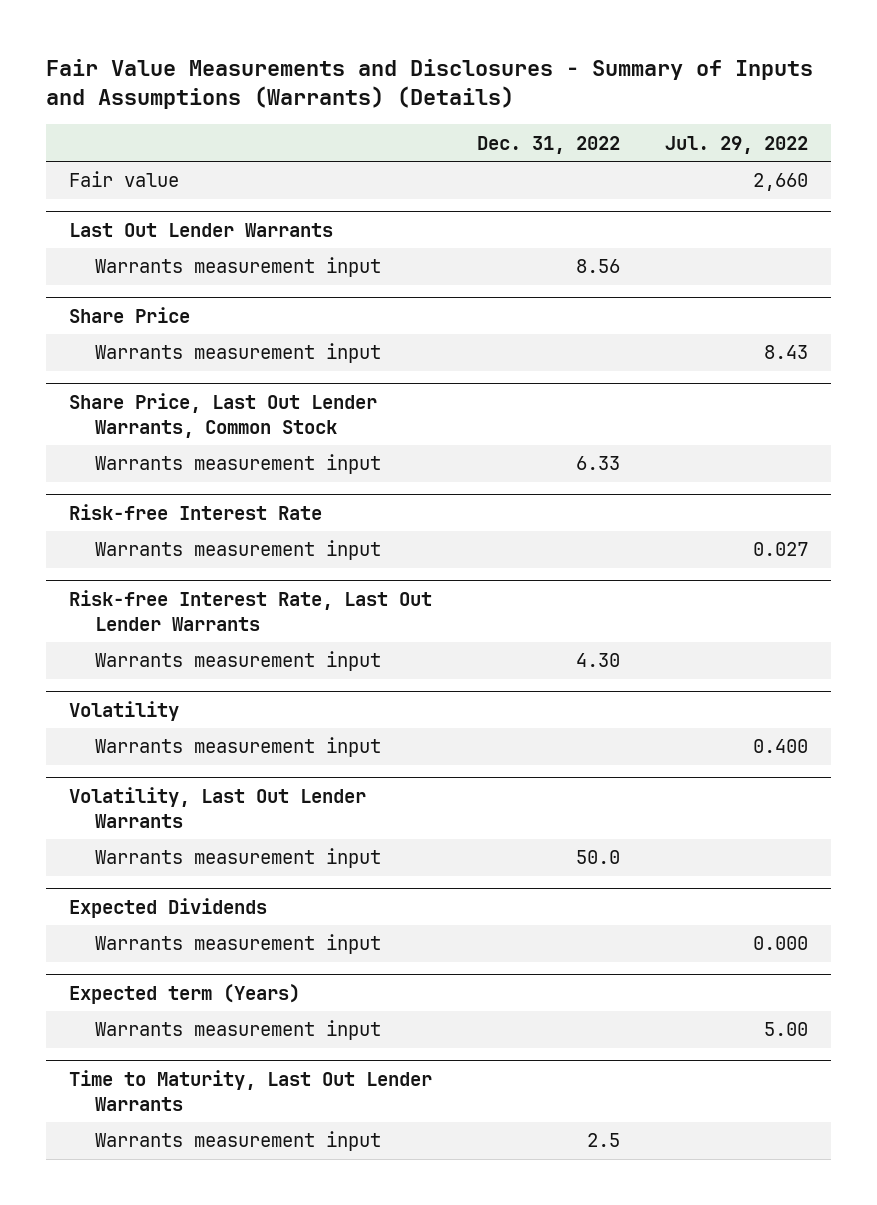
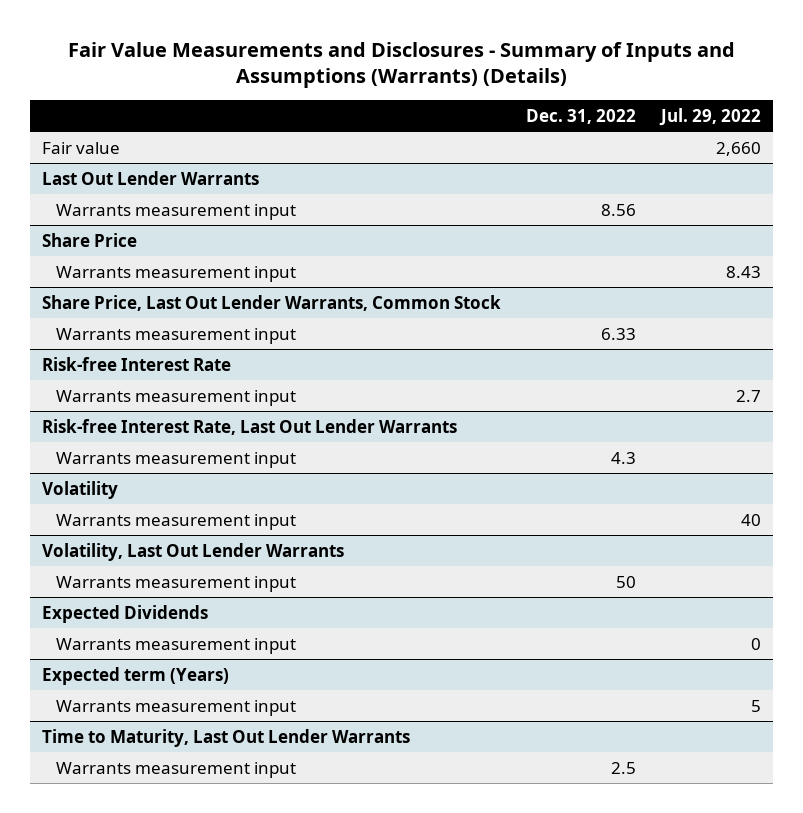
[753,542,809,557] 0.027 -> [735,389,761,402] 2.7
[576,653,621,668] 4.30 -> [611,451,637,464] 4.3
[753,739,809,754] 0.400 -> [740,513,761,526] 40
[576,850,621,865] 50.0 -> [616,575,637,588] 50
[753,936,809,951] 0.000 -> [750,637,761,650] 0
[764,1022,809,1037] 5.00 -> [750,699,761,712] 5

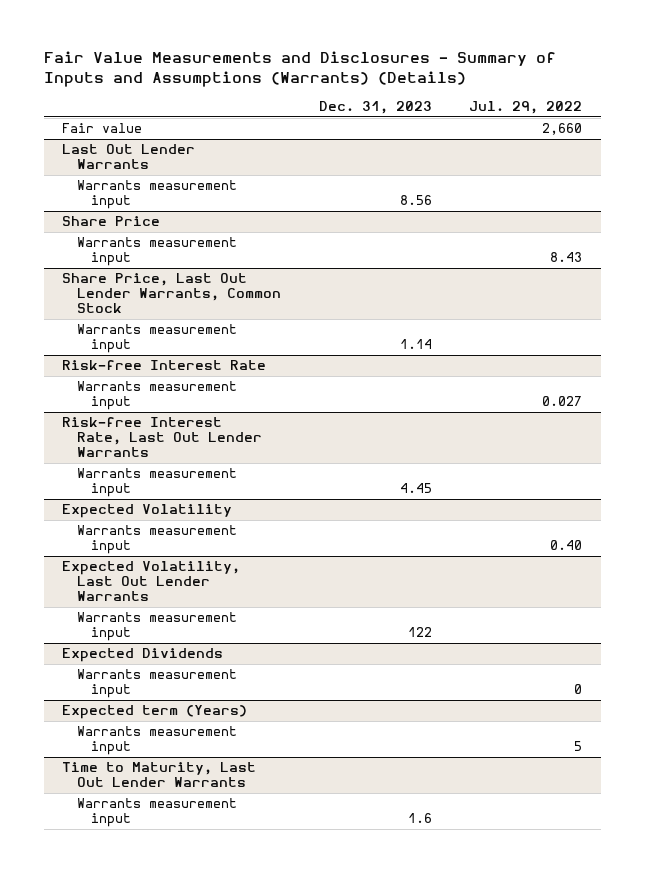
[526,109,637,125] Dec. 31, 2022 -> none
none -> [318,101,432,115] Dec. 31, 2023
[735,389,761,402] 2.7 -> [542,396,583,407] 0.027
[42,480,119,499] Volatility -> [62,504,233,519] Expected Volatility
[740,513,761,526] 40 -> [550,540,583,551] 0.40
[42,542,345,561] Volatility, Last Out Lender Warrants -> [62,561,241,602] Expected Volatility, Last Out Lender Warrants

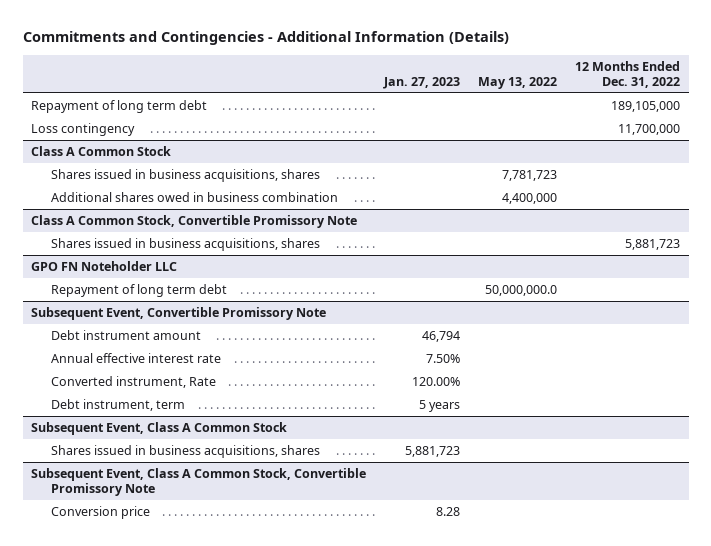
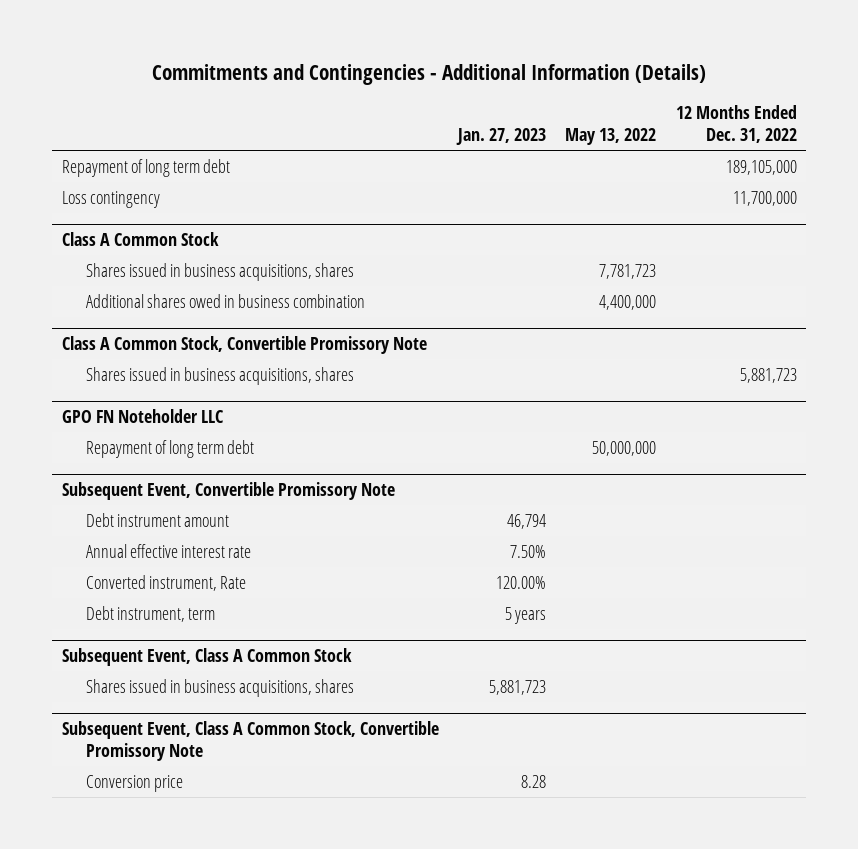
[484,284,557,296] 50,000,000.0 -> [592,440,657,456] 50,000,000

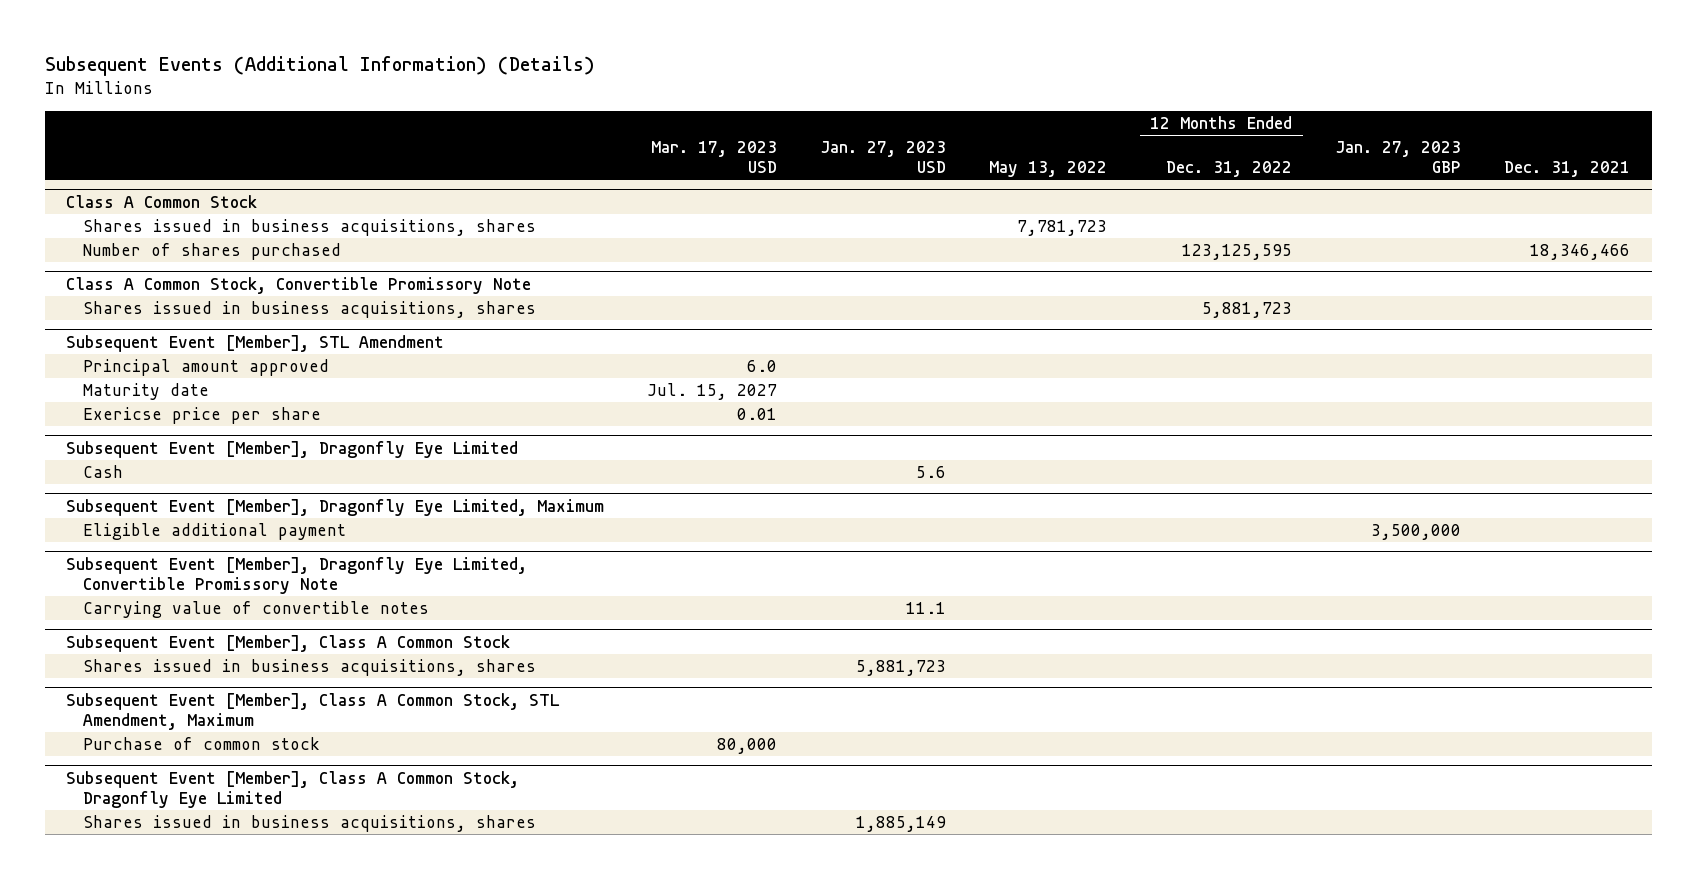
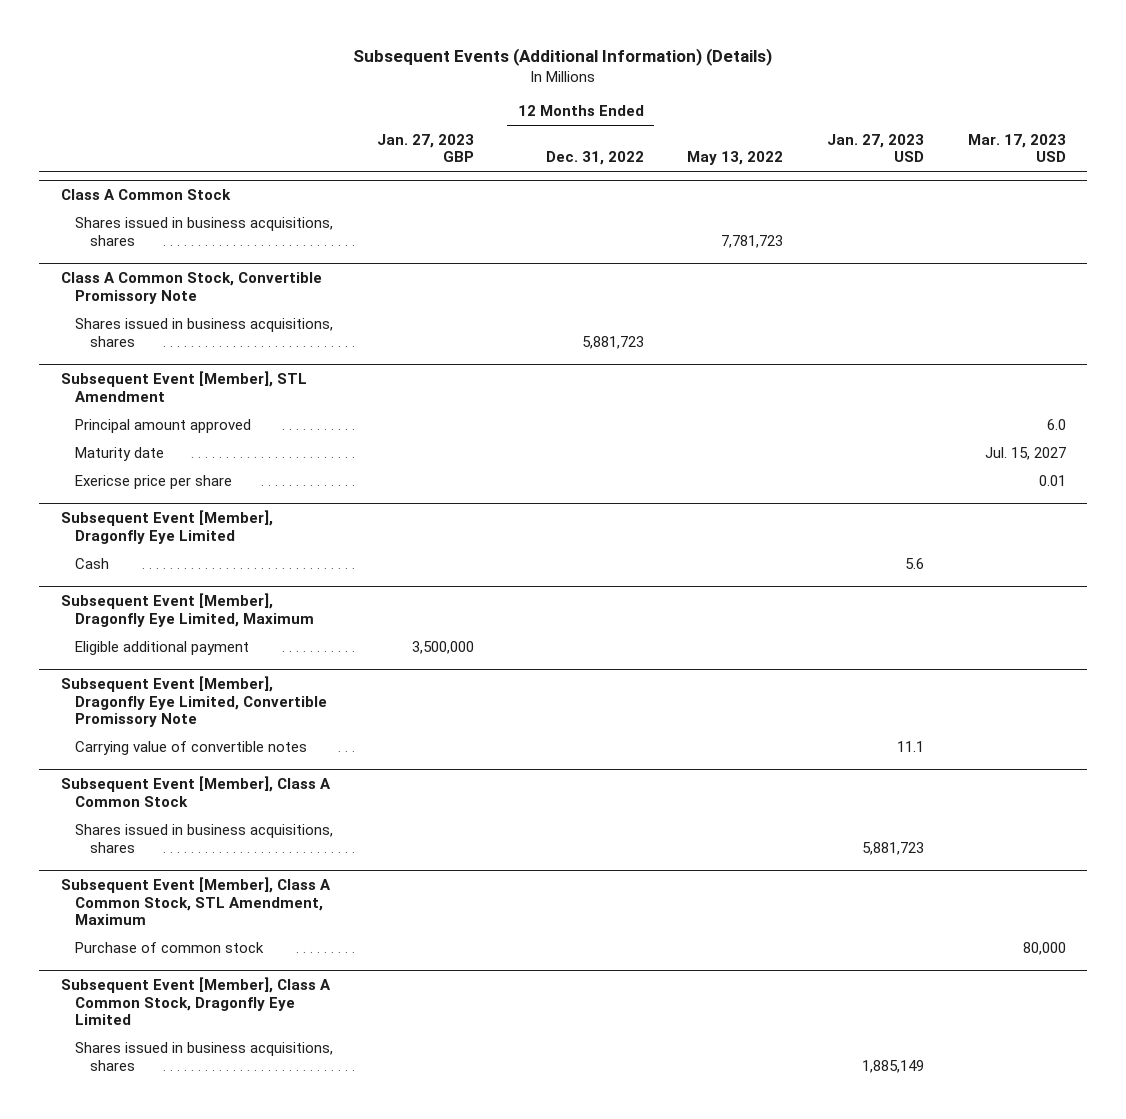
[1504,161,1631,178] Dec. 31, 2021 -> none
[83,242,342,260] Number of shares purchased -> none

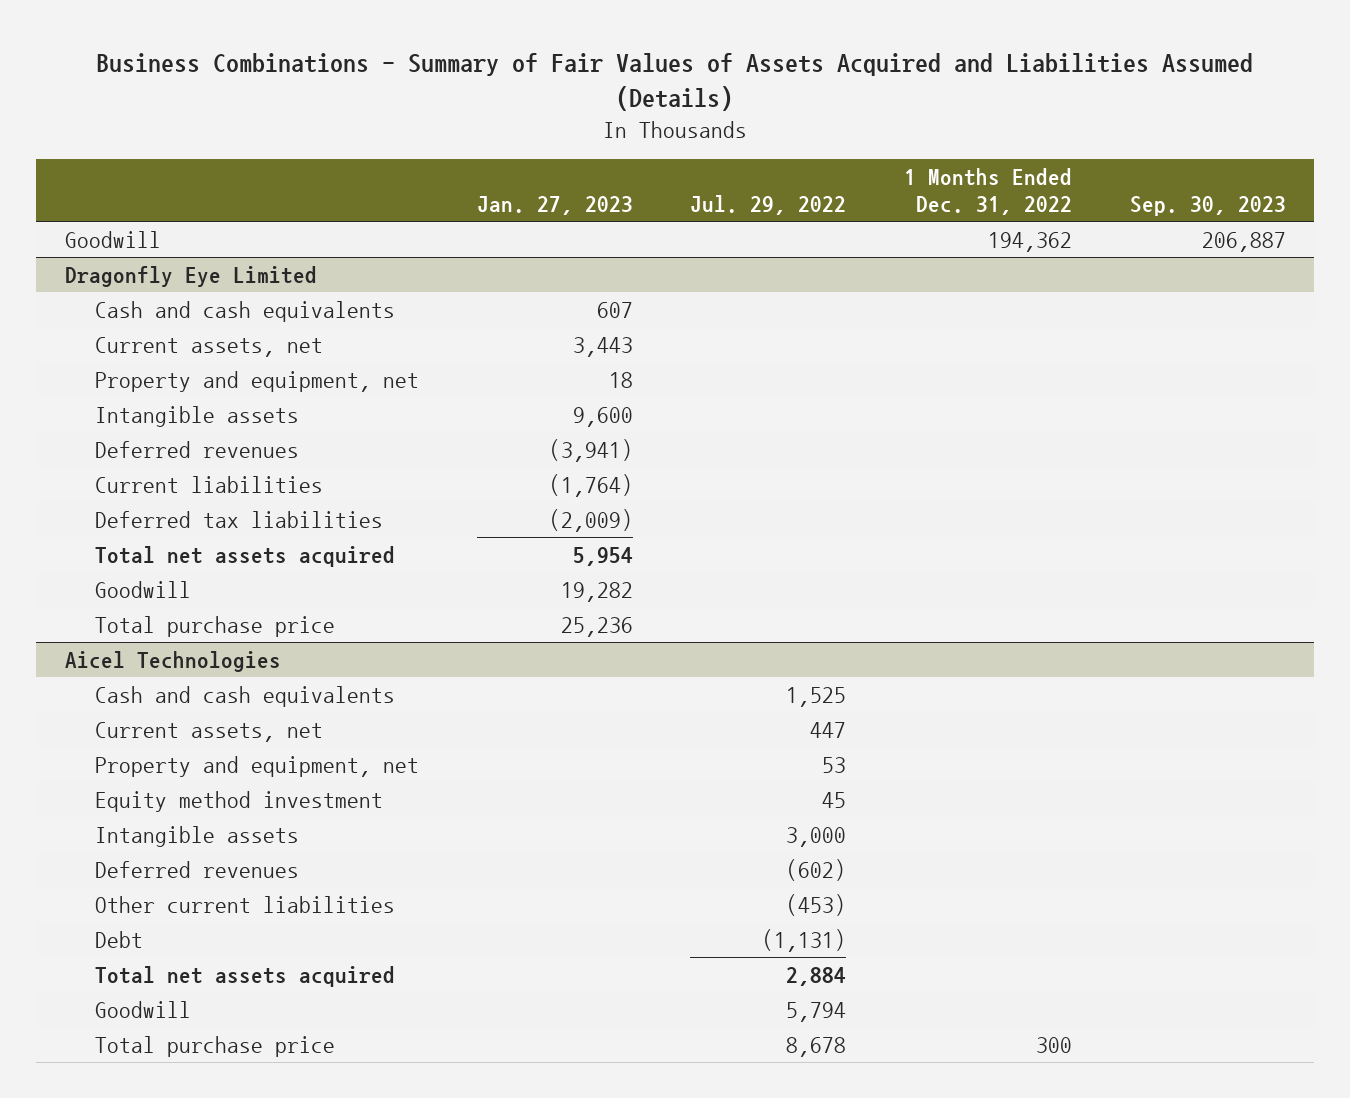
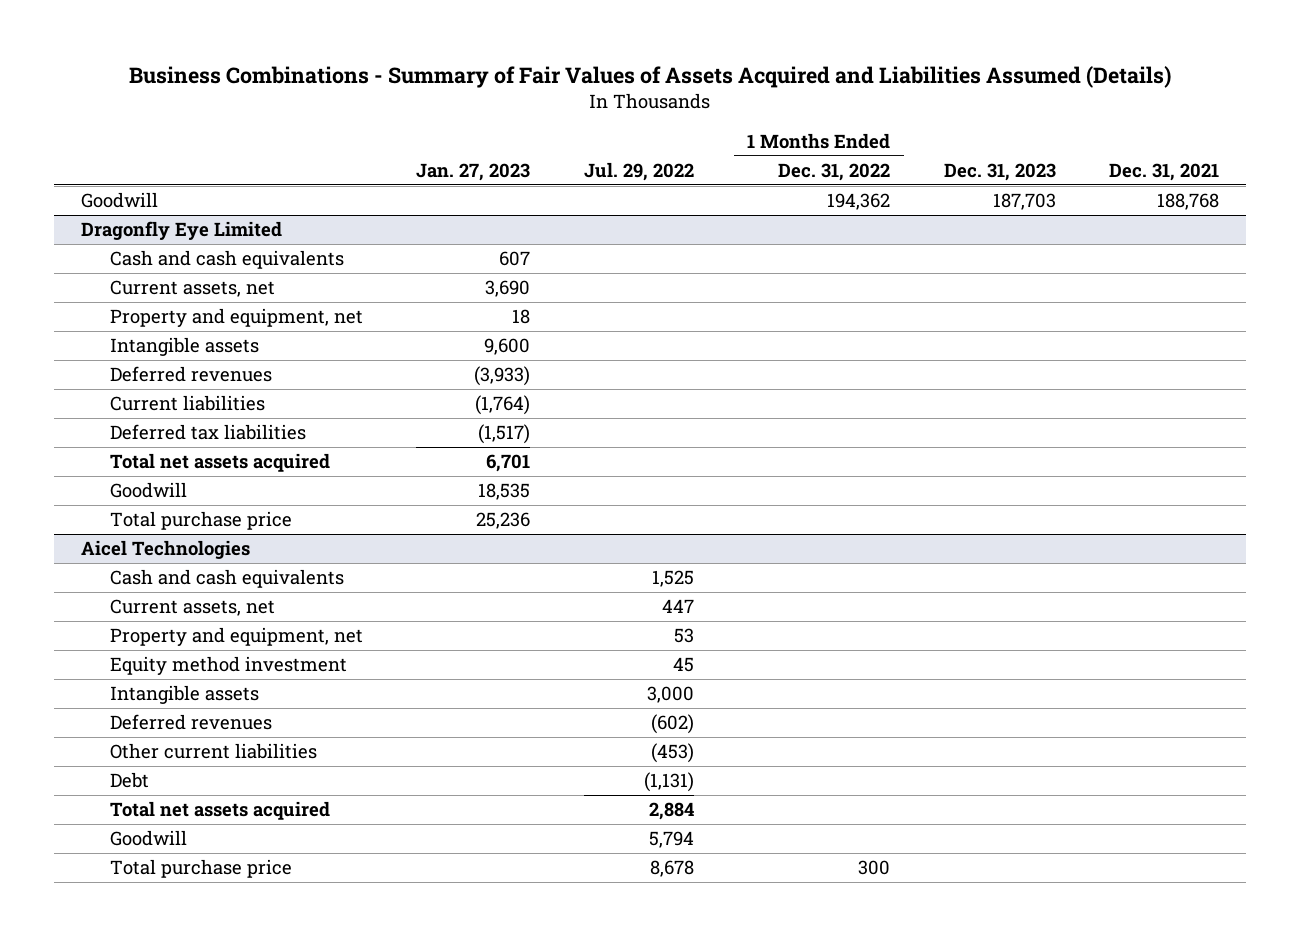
[1129,196,1286,217] Sep. 30, 2023 -> none
none -> [943,162,1056,181] Dec. 31, 2023
none -> [1109,162,1220,181] Dec. 31, 2021
[572,336,633,357] 3,443 -> [485,280,531,298] 3,690
[548,438,633,462] (3,941) -> [474,366,531,387] (3,933)
[548,508,633,532] (2,009) -> [478,424,531,445] (1,517)
[572,546,633,566] 5,954 -> [486,454,531,473] 6,701
[560,581,633,602] 19,282 -> [478,483,531,501] 18,535

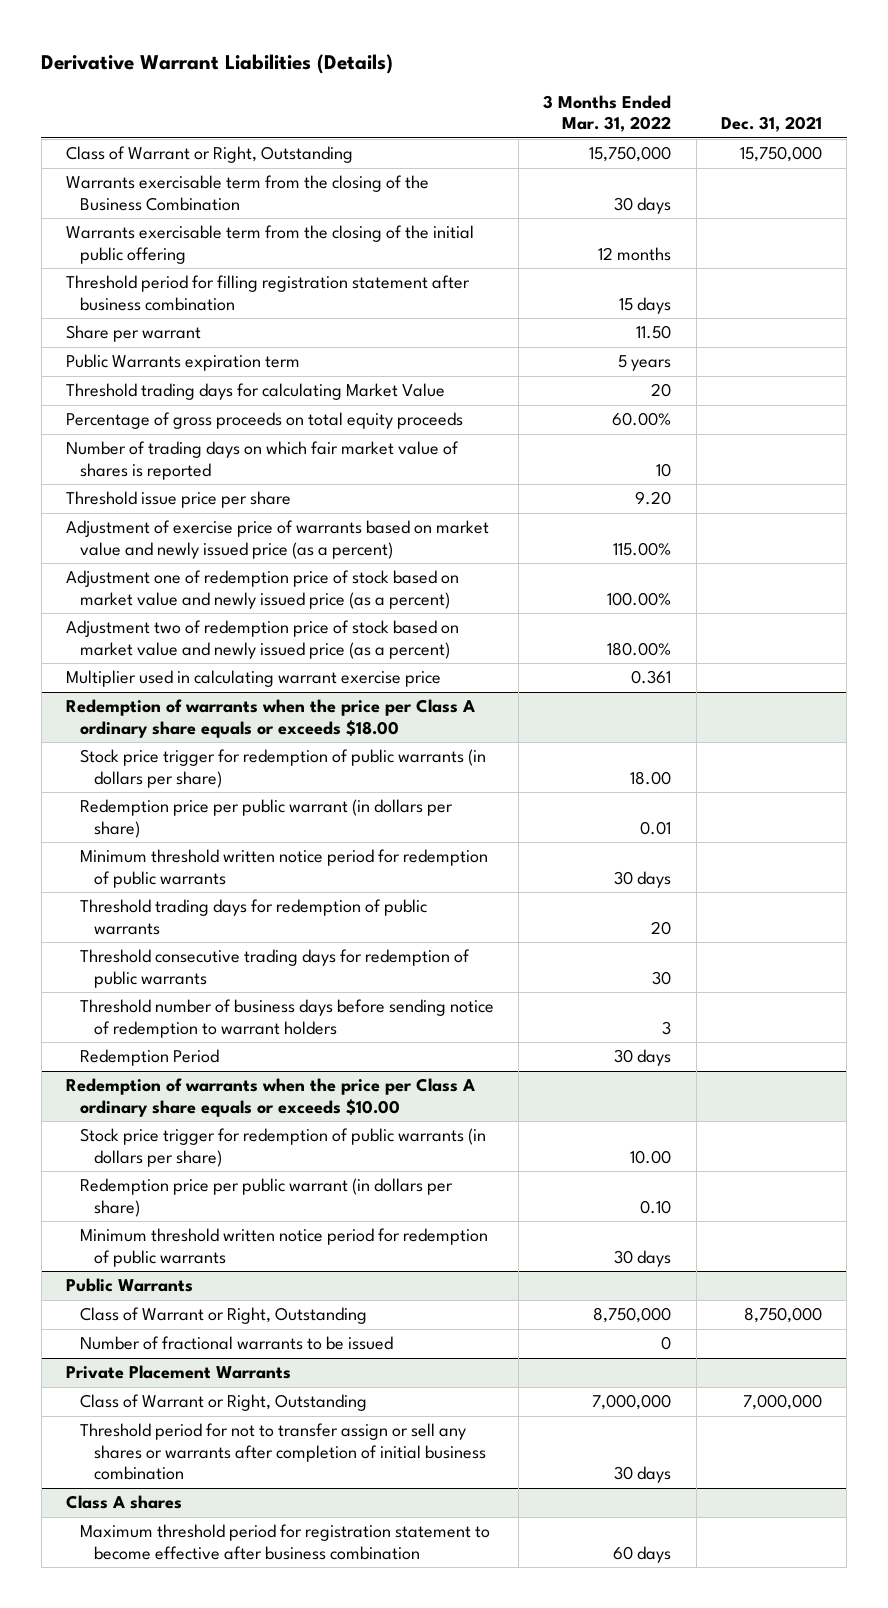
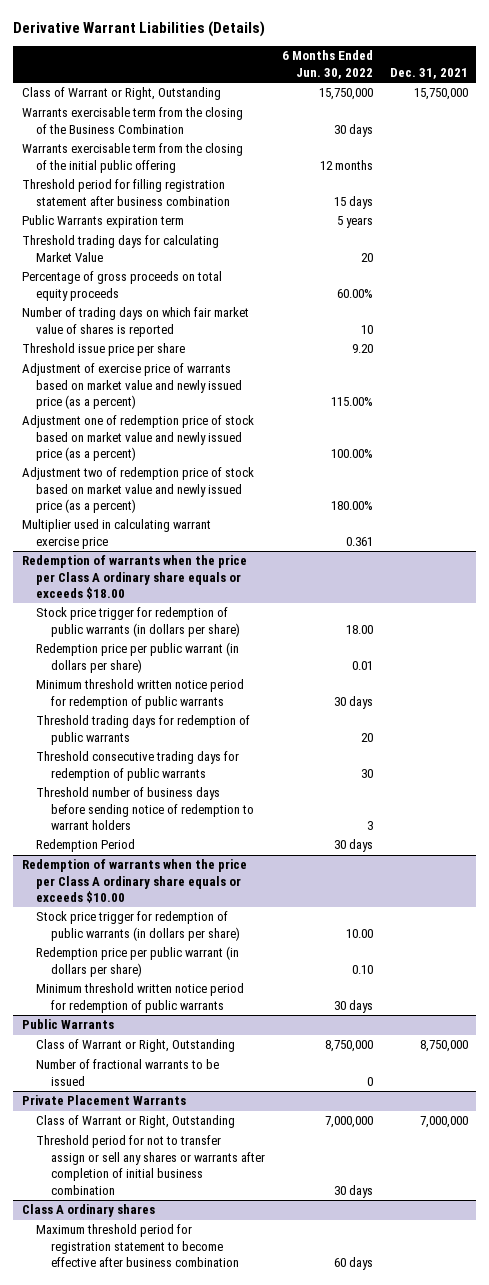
[543,94,672,133] 3 Months Ended Mar. 31, 2022 -> none
none -> [281,50,373,79] 6 Months Ended Jun. 30, 2022
[65,325,201,343] Share per warrant -> none
[65,1495,182,1510] Class A shares -> [21,1204,155,1218] Class A ordinary shares

